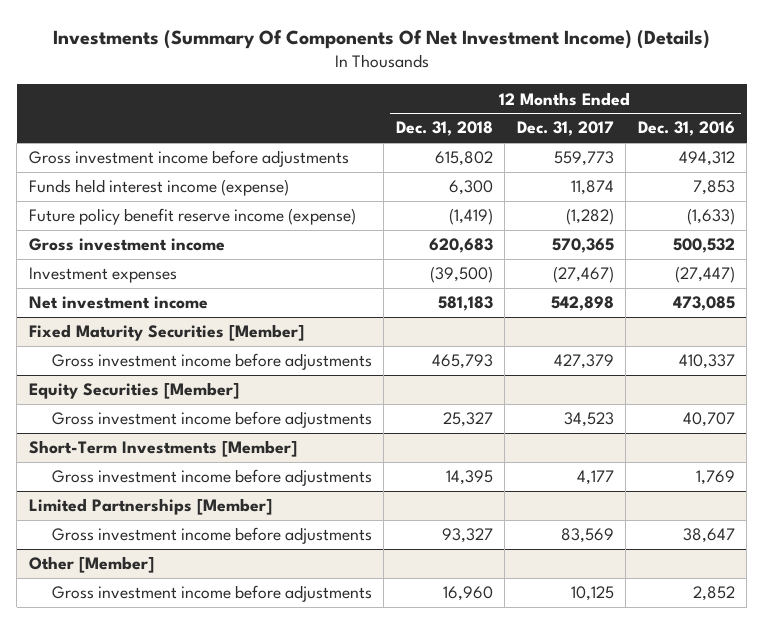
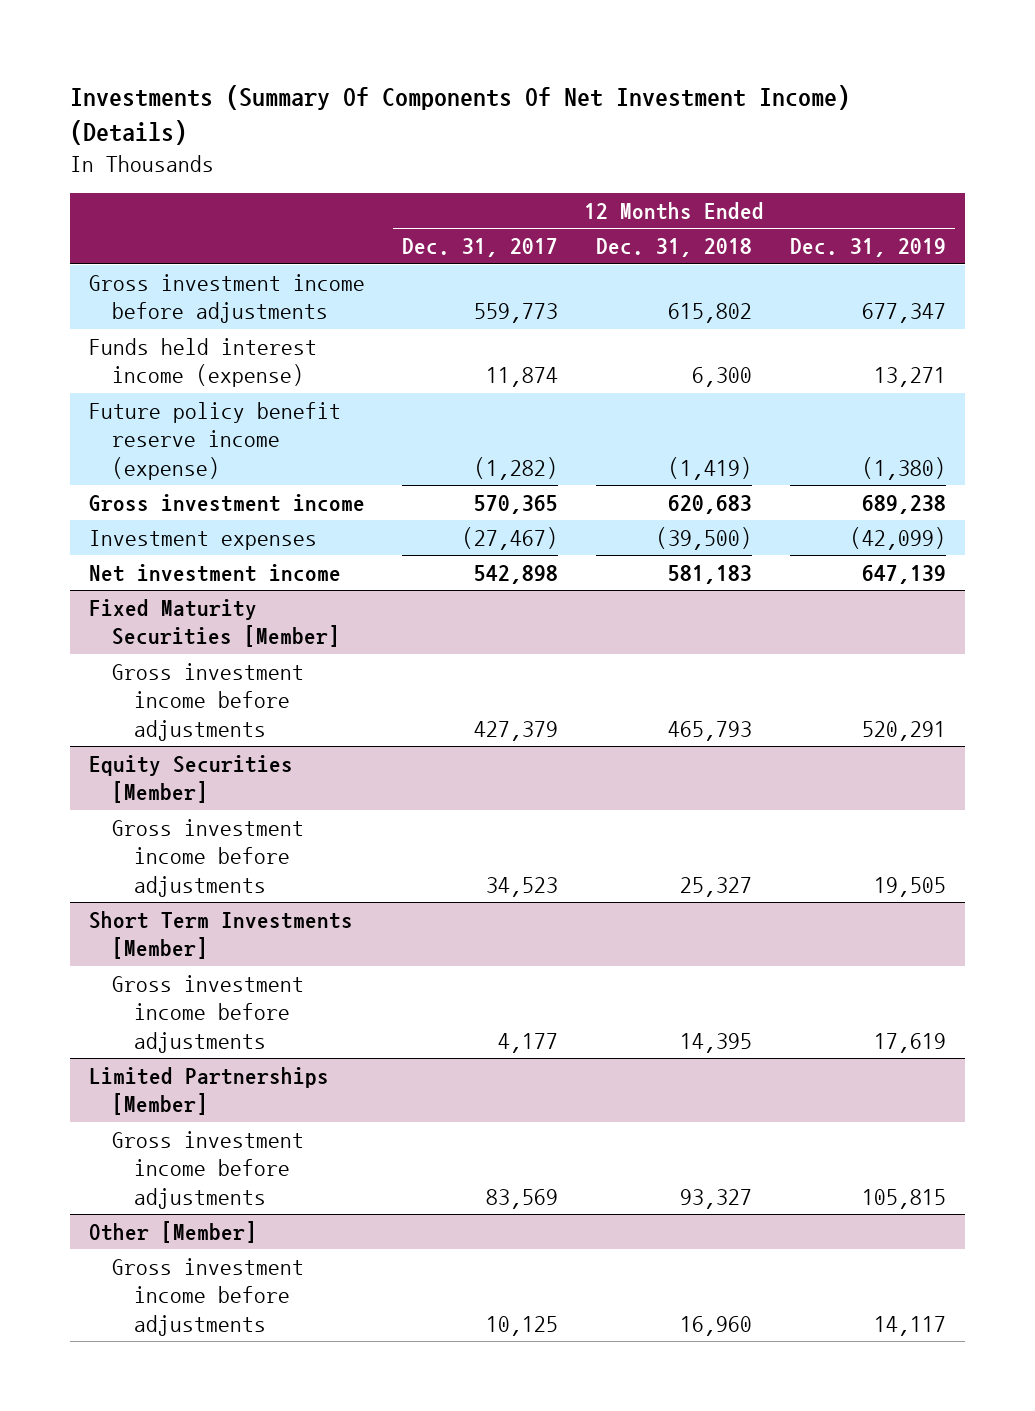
[637,121,735,137] Dec. 31, 2016 -> none
none -> [789,238,946,258] Dec. 31, 2019
[28,440,297,458] Short-Term Investments [Member] -> [88,910,353,960] Short Term Investments [Member]

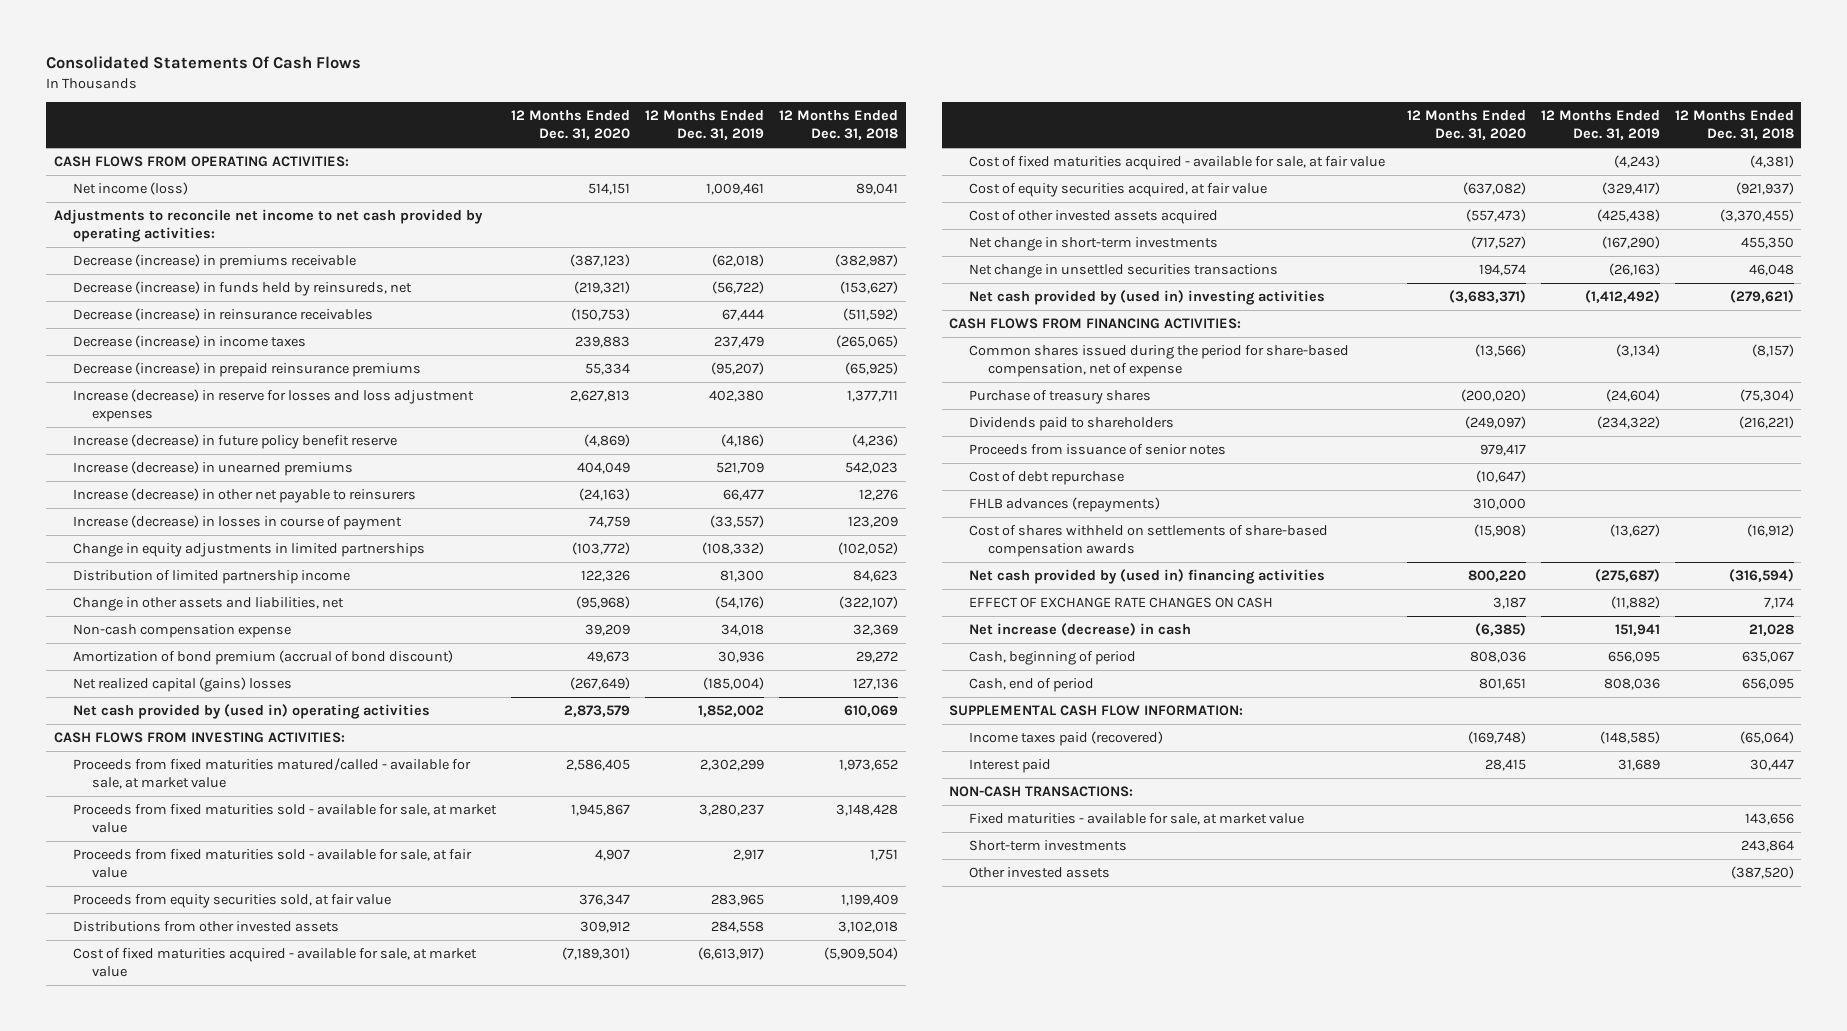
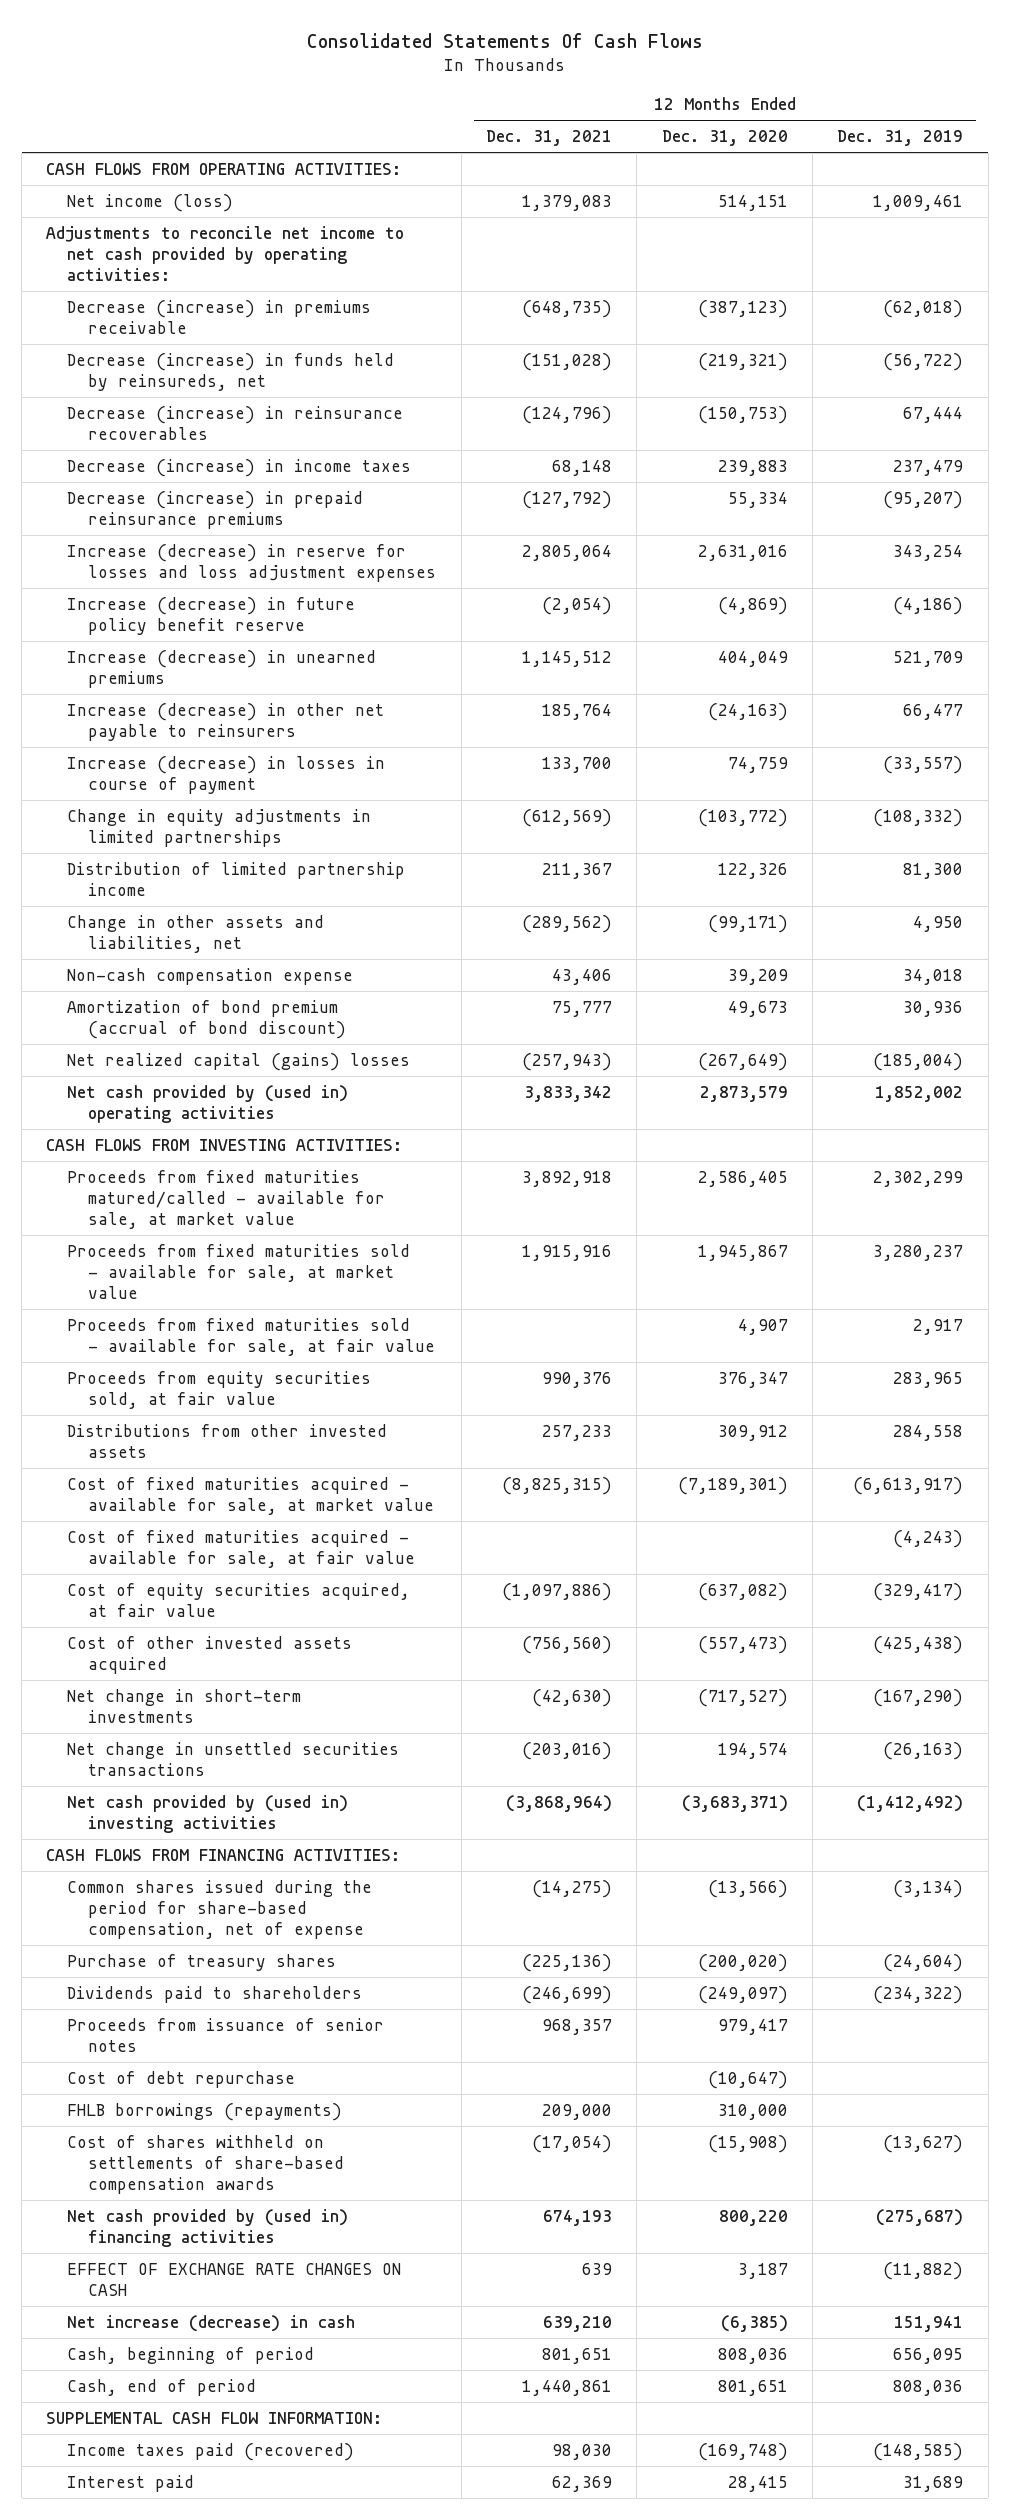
[779,110,899,141] 12 Months Ended Dec. 31, 2018 -> none
none -> [486,130,613,147] Dec. 31, 2021
[72,308,373,322] Decrease (increase) in reinsurance receivables -> [67,405,404,440] Decrease (increase) in reinsurance recoverables
[570,390,631,403] 2,627,813 -> [697,544,788,561] 2,631,016
[709,390,765,403] 402,380 -> [893,544,964,561] 343,254
[576,596,631,610] (95,968) -> [707,914,788,933] (99,171)
[715,596,765,610] (54,176) -> [913,915,964,932] 4,950
[968,497,1160,513] FHLB advances (repayments) -> [67,2102,343,2121] FHLB borrowings (repayments)
[949,786,1134,798] NON-CASH TRANSACTIONS: -> none
[968,813,1304,826] Fixed maturities - available for sale, at market value -> none
[968,840,1127,852] Short-term investments -> none
[968,867,1110,879] Other invested assets -> none

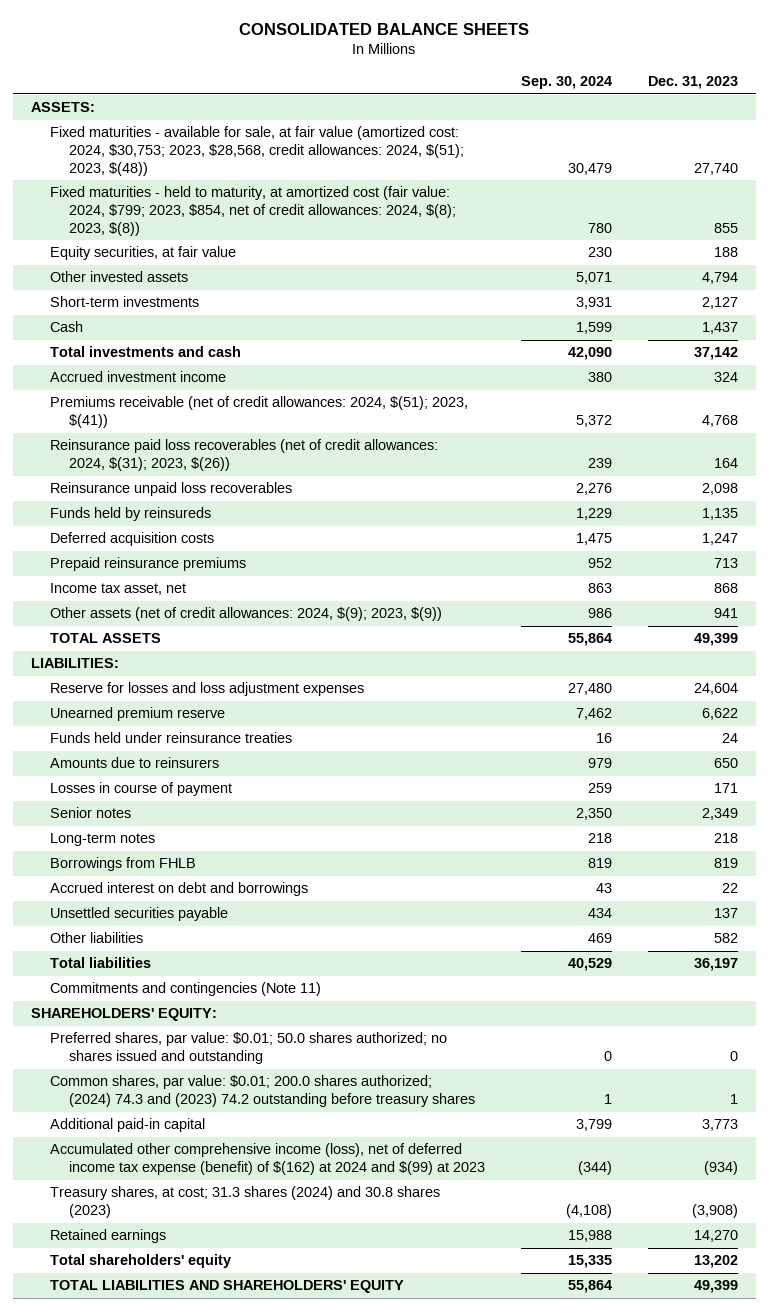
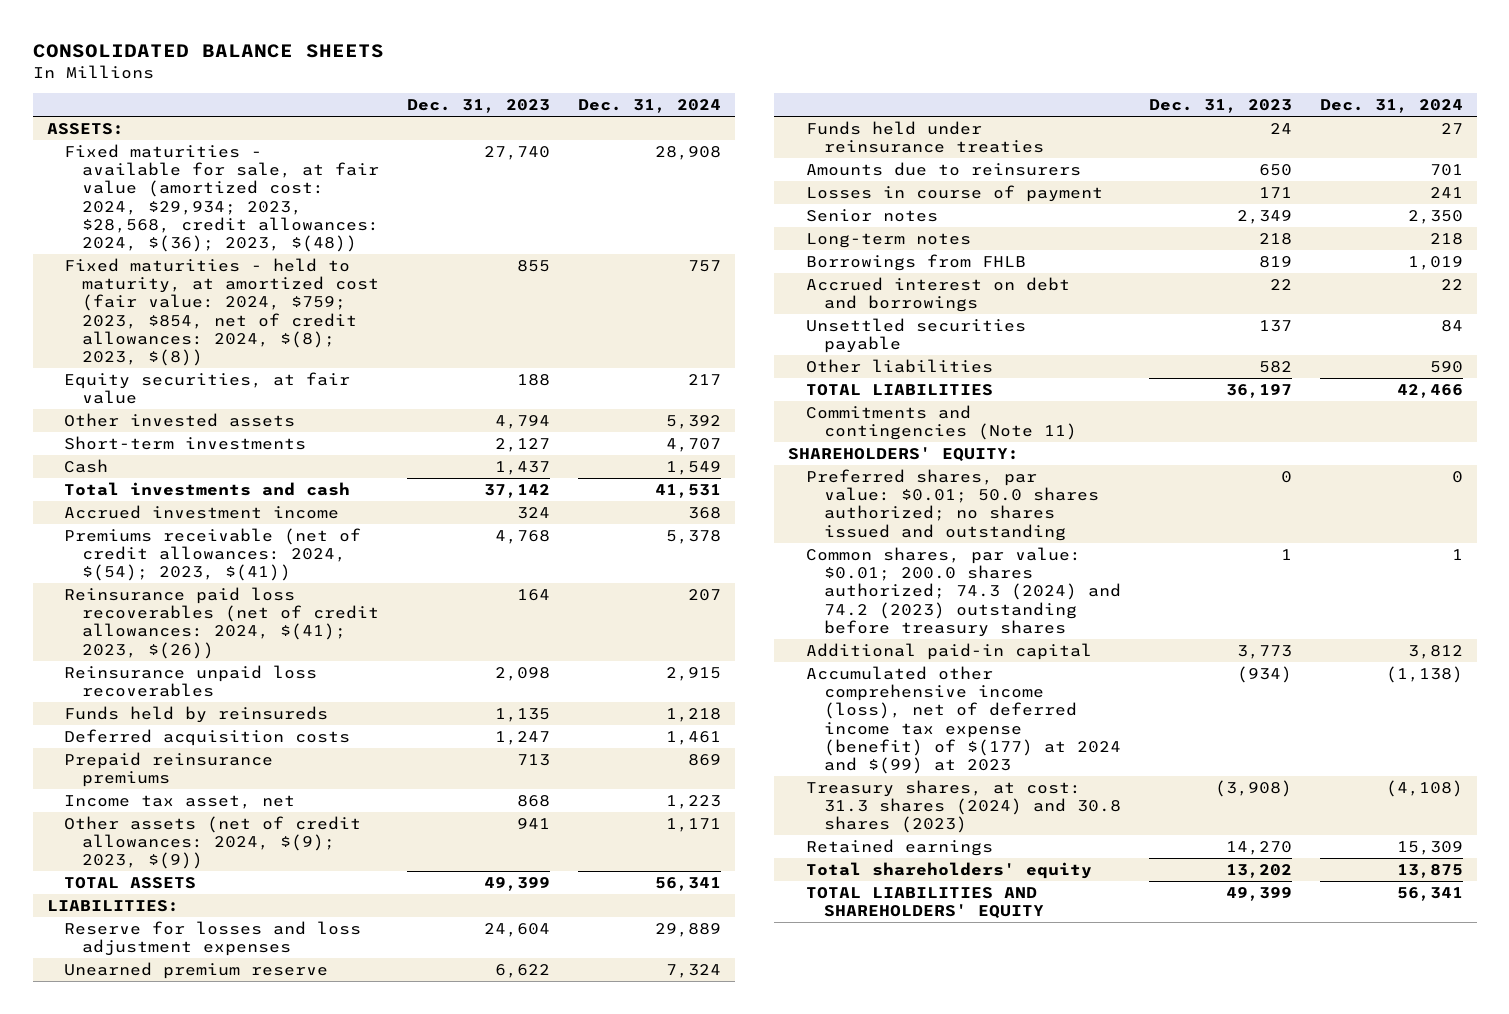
[520,76,612,90] Sep. 30, 2024 -> none
none -> [578,99,722,114] Dec. 31, 2024
[49,126,465,176] Fixed maturities - available for sale, at fair value (amortized cost: 2024, $30,753; 2023, $28,568, credit allowances: 2024, $(51); 2023, $(48)) -> [64,143,380,253] Fixed maturities - available for sale, at fair value (amortized cost: 2024, $29,934; 2023, $28,568, credit allowances: 2024, $(36); 2023, $(48))
[49,186,457,236] Fixed maturities - held to maturity, at amortized cost (fair value: 2024, $799; 2023, $854, net of credit allowances: 2024, $(8); 2023, $(8)) -> [64,257,380,367] Fixed maturities - held to maturity, at amortized cost (fair value: 2024, $759; 2023, $854, net of credit allowances: 2024, $(8); 2023, $(8))
[49,396,468,429] Premiums receivable (net of credit allowances: 2024, $(51); 2023, $(41)) -> [64,527,362,582] Premiums receivable (net of credit allowances: 2024, $(54); 2023, $(41))
[49,439,438,472] Reinsurance paid loss recoverables (net of credit allowances: 2024, $(31); 2023, $(26)) -> [64,586,380,659] Reinsurance paid loss recoverables (net of credit allowances: 2024, $(41); 2023, $(26))
[49,957,151,969] Total liabilities -> [806,383,994,396] TOTAL LIABILITIES
[49,1075,476,1108] Common shares, par value: $0.01; 200.0 shares authorized; (2024) 74.3 and (2023) 74.2 outstanding before treasury shares -> [806,546,1121,638] Common shares, par value: $0.01; 200.0 shares authorized; 74.3 (2024) and 74.2 (2023) outstanding before treasury shares
[49,1143,486,1176] Accumulated other comprehensive income (loss), net of deferred income tax expense (benefit) of $(162) at 2024 and $(99) at 2023 -> [806,665,1121,775] Accumulated other comprehensive income (loss), net of deferred income tax expense (benefit) of $(177) at 2024 and $(99) at 2023
[49,1186,440,1219] Treasury shares, at cost; 31.3 shares (2024) and 30.8 shares (2023) -> [806,779,1121,834] Treasury shares, at cost: 31.3 shares (2024) and 30.8 shares (2023)

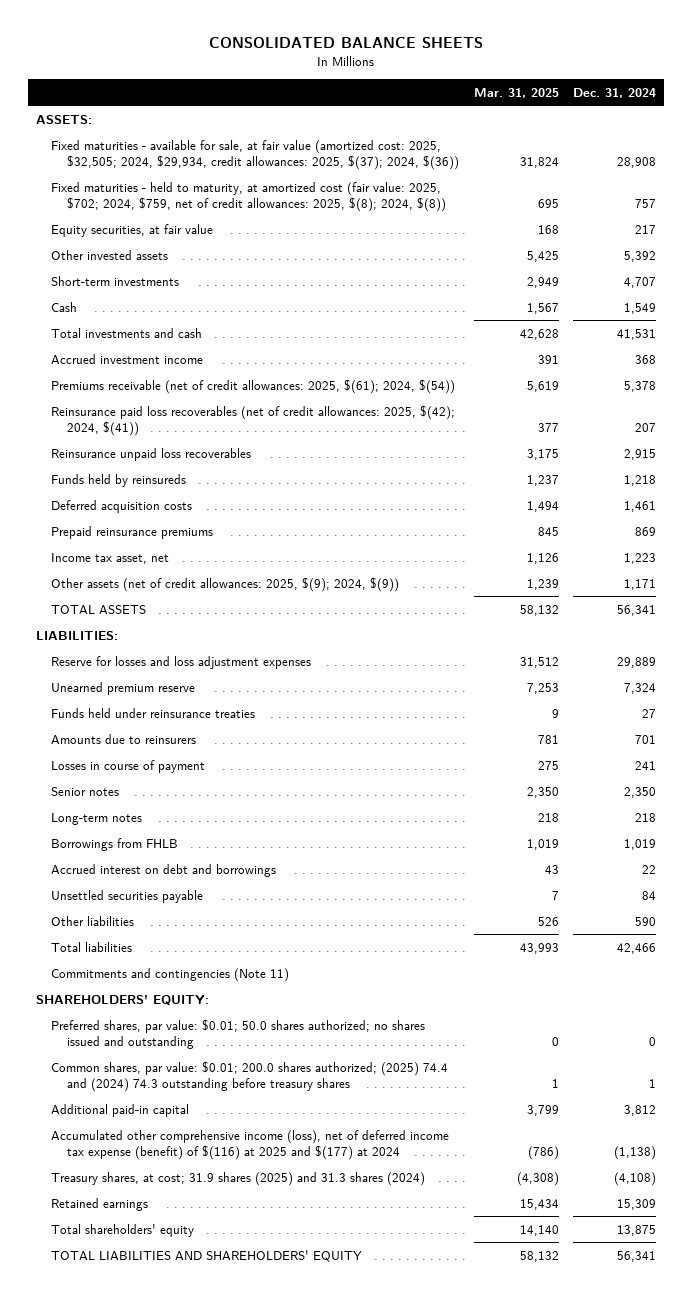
[407,99,551,114] Dec. 31, 2023 -> none
none -> [473,87,559,98] Mar. 31, 2025
[64,143,380,253] Fixed maturities - available for sale, at fair value (amortized cost: 2024, $29,934; 2023, $28,568, credit allowances: 2024, $(36); 2023, $(48)) -> [51,139,459,171] Fixed maturities - available for sale, at fair value (amortized cost: 2025, $32,505; 2024, $29,934, credit allowances: 2025, $(37); 2024, $(36))
[64,257,380,367] Fixed maturities - held to maturity, at amortized cost (fair value: 2024, $759; 2023, $854, net of credit allowances: 2024, $(8); 2023, $(8)) -> [51,181,446,213] Fixed maturities - held to maturity, at amortized cost (fair value: 2025, $702; 2024, $759, net of credit allowances: 2025, $(8); 2024, $(8))
[64,527,362,582] Premiums receivable (net of credit allowances: 2024, $(54); 2023, $(41)) -> [51,378,456,394] Premiums receivable (net of credit allowances: 2025, $(61); 2024, $(54))
[64,586,380,659] Reinsurance paid loss recoverables (net of credit allowances: 2024, $(41); 2023, $(26)) -> [51,404,456,437] Reinsurance paid loss recoverables (net of credit allowances: 2025, $(42); 2024, $(41))
[64,815,362,870] Other assets (net of credit allowances: 2024, $(9); 2023, $(9)) -> [51,576,400,592] Other assets (net of credit allowances: 2025, $(9); 2024, $(9))
[806,383,994,396] TOTAL LIABILITIES -> [51,941,133,952] Total liabilities
[806,546,1121,638] Common shares, par value: $0.01; 200.0 shares authorized; 74.3 (2024) and 74.2 (2023) outstanding before treasury shares -> [51,1060,449,1093] Common shares, par value: $0.01; 200.0 shares authorized; (2025) 74.4 and (2024) 74.3 outstanding before treasury shares
[806,665,1121,775] Accumulated other comprehensive income (loss), net of deferred income tax expense (benefit) of $(177) at 2024 and $(99) at 2023 -> [51,1129,450,1161] Accumulated other comprehensive income (loss), net of deferred income tax expense (benefit) of $(116) at 2025 and $(177) at 2024
[806,779,1121,834] Treasury shares, at cost: 31.3 shares (2024) and 30.8 shares (2023) -> [51,1171,426,1186] Treasury shares, at cost; 31.9 shares (2025) and 31.3 shares (2024)

